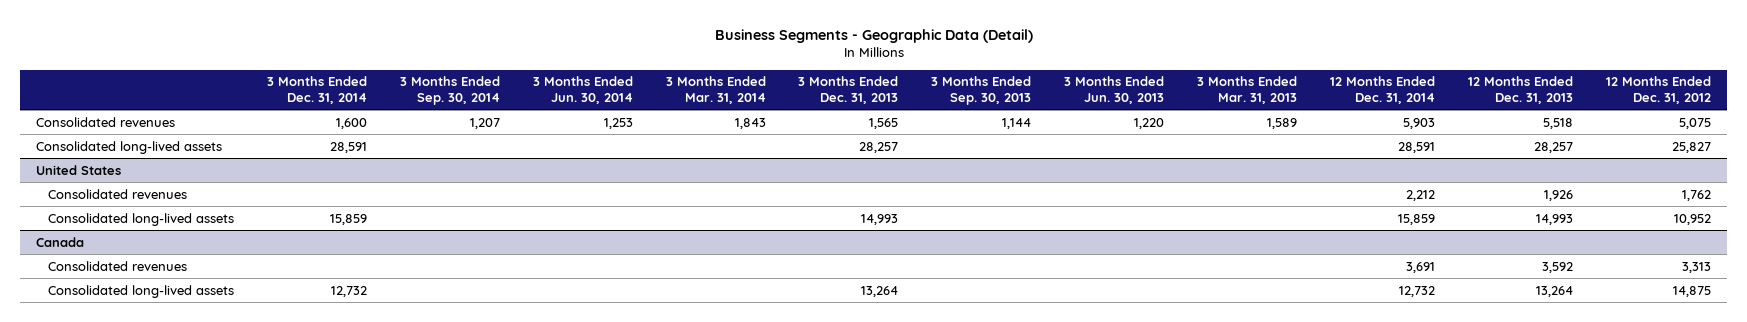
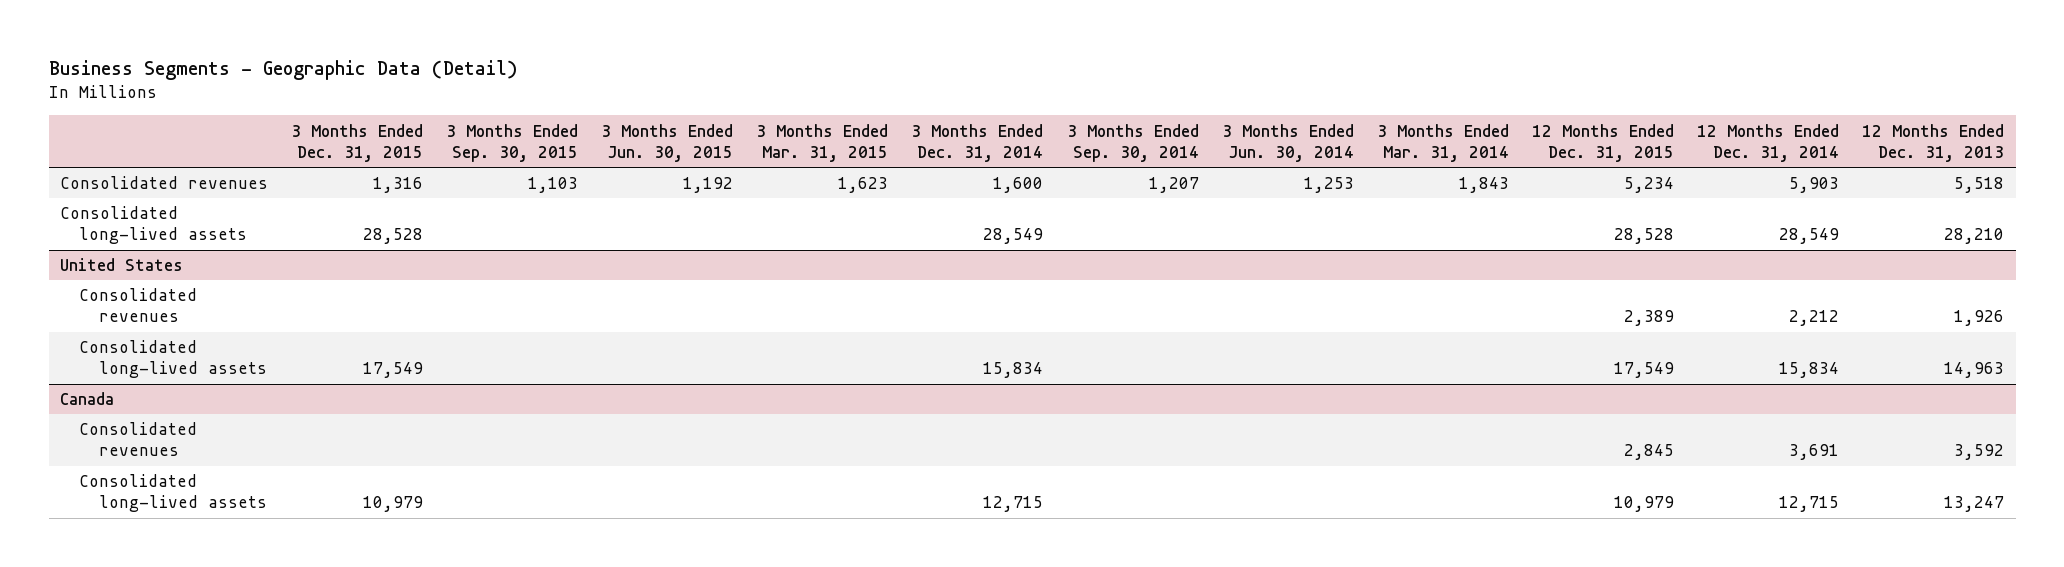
[798,76,899,104] 3 Months Ended Dec. 31, 2013 -> none
[931,76,1032,105] 3 Months Ended Sep. 30, 2013 -> none
[1064,76,1165,104] 3 Months Ended Jun. 30, 2013 -> none
[1197,76,1298,104] 3 Months Ended Mar. 31, 2013 -> none
[1605,76,1711,104] 12 Months Ended Dec. 31, 2012 -> none
none -> [291,123,424,162] 3 Months Ended Dec. 31, 2015
none -> [446,123,579,162] 3 Months Ended Sep. 30, 2015
none -> [601,123,734,162] 3 Months Ended Jun. 30, 2015
none -> [756,123,889,162] 3 Months Ended Mar. 31, 2015
none -> [1531,123,1674,162] 12 Months Ended Dec. 31, 2015
[329,141,367,153] 28,591 -> [983,228,1044,245] 28,549
[1398,141,1436,153] 28,591 -> [1778,228,1839,245] 28,549
[1533,141,1573,153] 28,257 -> [1943,228,2004,245] 28,210
[329,213,367,225] 15,859 -> [983,362,1044,379] 15,834
[1398,213,1436,225] 15,859 -> [1778,362,1839,379] 15,834
[1535,213,1573,225] 14,993 -> [1943,362,2004,379] 14,963
[330,285,367,297] 12,732 -> [983,496,1044,513] 12,715
[1399,285,1436,297] 12,732 -> [1778,496,1839,513] 12,715
[1535,285,1573,297] 13,264 -> [1943,496,2004,513] 13,247

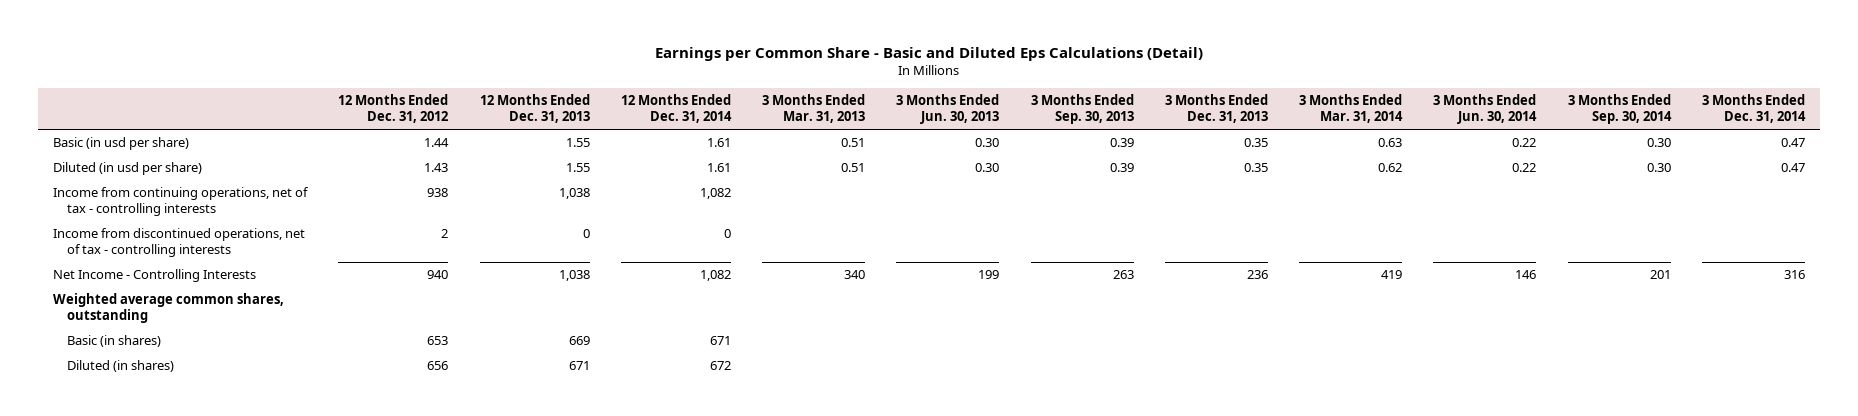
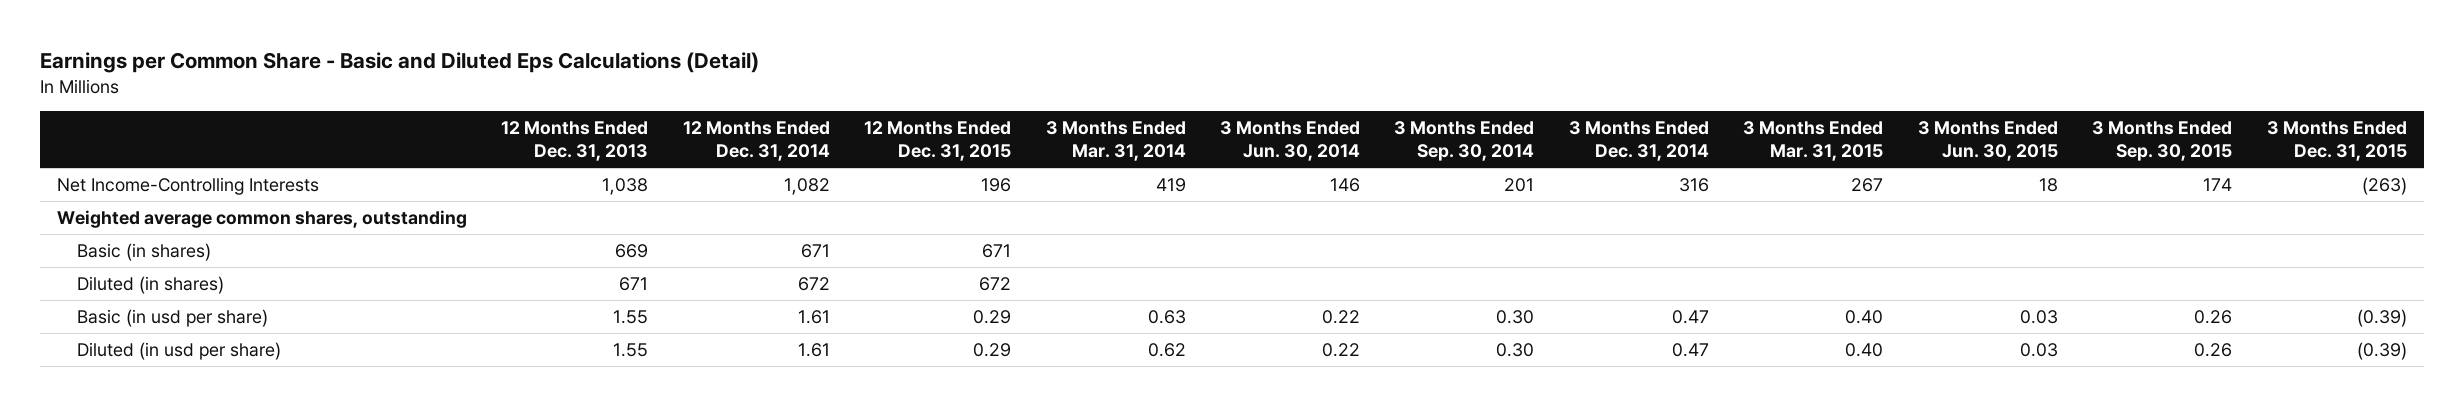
[338,94,449,124] 12 Months Ended Dec. 31, 2012 -> none
[762,94,866,124] 3 Months Ended Mar. 31, 2013 -> none
[896,94,1000,125] 3 Months Ended Jun. 30, 2013 -> none
[1030,94,1134,125] 3 Months Ended Sep. 30, 2013 -> none
[1164,94,1268,124] 3 Months Ended Dec. 31, 2013 -> none
none -> [864,120,1012,162] 12 Months Ended Dec. 31, 2015
none -> [1743,120,1884,162] 3 Months Ended Mar. 31, 2015
none -> [1917,120,2058,162] 3 Months Ended Jun. 30, 2015
none -> [2092,120,2233,162] 3 Months Ended Sep. 30, 2015
none -> [2266,120,2407,162] 3 Months Ended Dec. 31, 2015
[53,187,310,217] Income from continuing operations, net of tax - controlling interests -> none
[53,228,306,258] Income from discontinued operations, net of tax - controlling interests -> none
[53,269,257,283] Net Income - Controlling Interests -> [56,176,319,195] Net Income-Controlling Interests
[53,137,190,151] Basic (in usd per share) -> [76,308,268,327] Basic (in usd per share)
[53,162,203,176] Diluted (in usd per share) -> [76,341,281,360] Diluted (in usd per share)

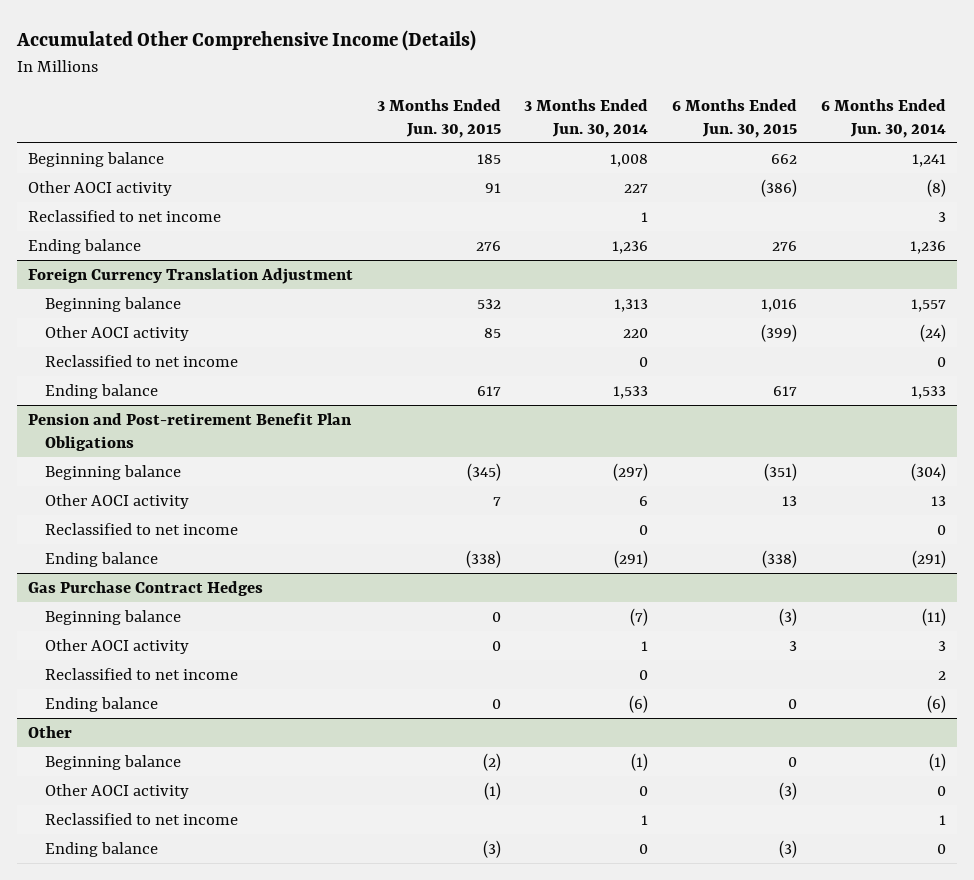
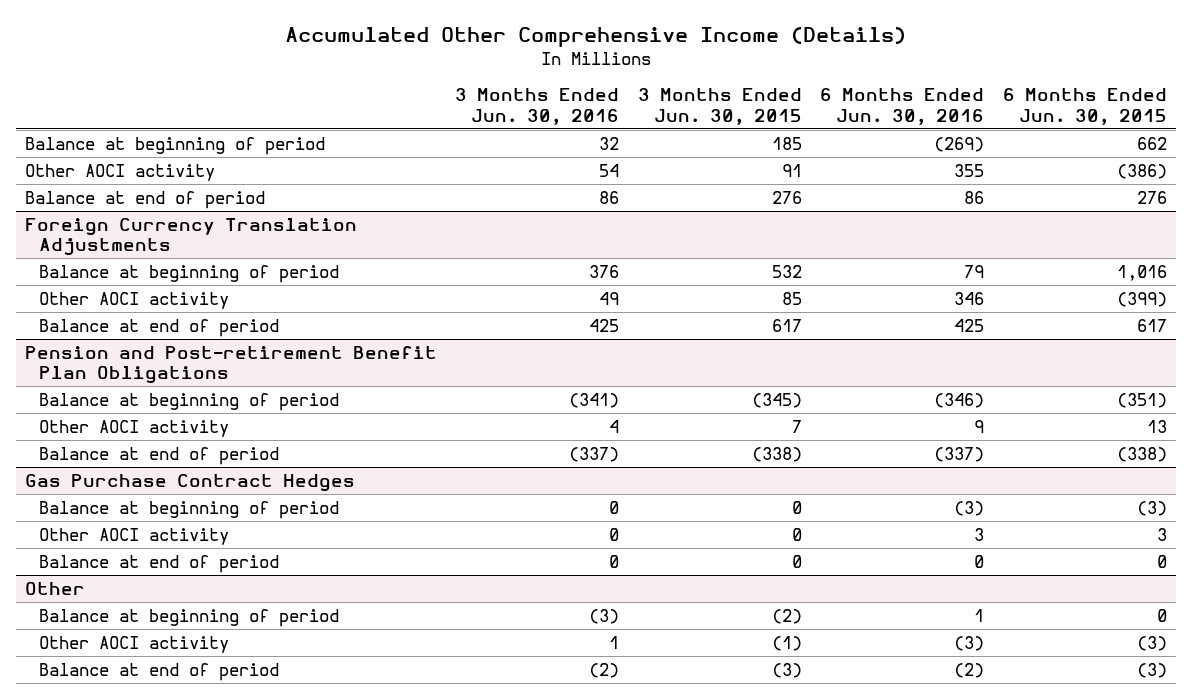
[524,98,649,138] 3 Months Ended Jun. 30, 2014 -> none
[820,98,946,138] 6 Months Ended Jun. 30, 2014 -> none
none -> [455,88,620,125] 3 Months Ended Jun. 30, 2016
none -> [820,88,985,125] 6 Months Ended Jun. 30, 2016
[28,151,165,167] Beginning balance -> [25,136,326,155] Balance at beginning of period
[28,209,222,222] Reclassified to net income -> none
[28,238,142,254] Ending balance -> [25,190,266,209] Balance at end of period
[28,267,354,284] Foreign Currency Translation Adjustment -> [25,217,358,257] Foreign Currency Translation Adjustments
[45,296,182,312] Beginning balance -> [38,264,339,283] Balance at beginning of period
[45,354,239,367] Reclassified to net income -> none
[45,383,159,399] Ending balance -> [38,318,279,337] Balance at end of period
[45,464,182,480] Beginning balance -> [38,392,339,411] Balance at beginning of period
[45,522,239,535] Reclassified to net income -> none
[45,551,159,567] Ending balance -> [38,446,279,465] Balance at end of period
[45,609,182,625] Beginning balance -> [38,500,339,519] Balance at beginning of period
[45,667,239,680] Reclassified to net income -> none
[45,696,159,712] Ending balance -> [38,554,279,573] Balance at end of period
[45,754,182,770] Beginning balance -> [38,608,339,627] Balance at beginning of period
[45,812,239,825] Reclassified to net income -> none
[45,841,159,857] Ending balance -> [38,662,279,681] Balance at end of period

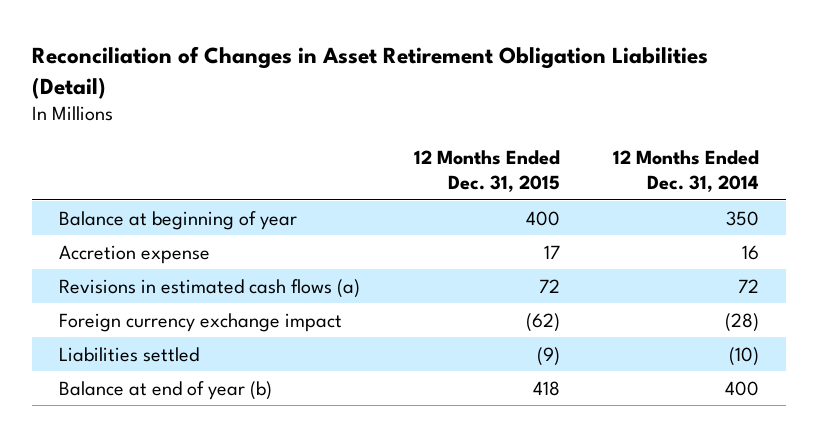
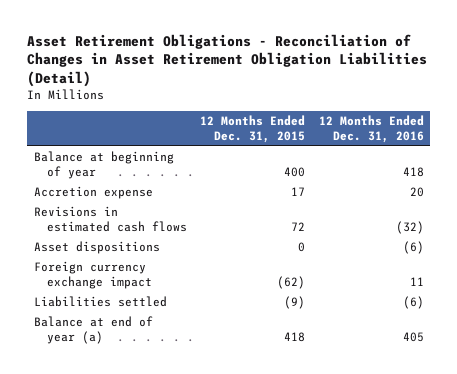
[31,45,708,99] Reconciliation of Changes in Asset Retirement Obligation Liabilities (Detail) -> [27,33,428,87] Asset Retirement Obligations - Reconciliation of Changes in Asset Retirement Obligation Liabilities (Detail)
[613,149,760,193] 12 Months Ended Dec. 31, 2014 -> none
none -> [318,115,424,143] 12 Months Ended Dec. 31, 2016
[58,278,360,298] Revisions in estimated cash flows (a) -> [33,206,188,232] Revisions in estimated cash flows
none -> [33,241,160,255] Asset dispositions
[58,380,272,400] Balance at end of year (b) -> [33,316,153,344] Balance at end of year (a)

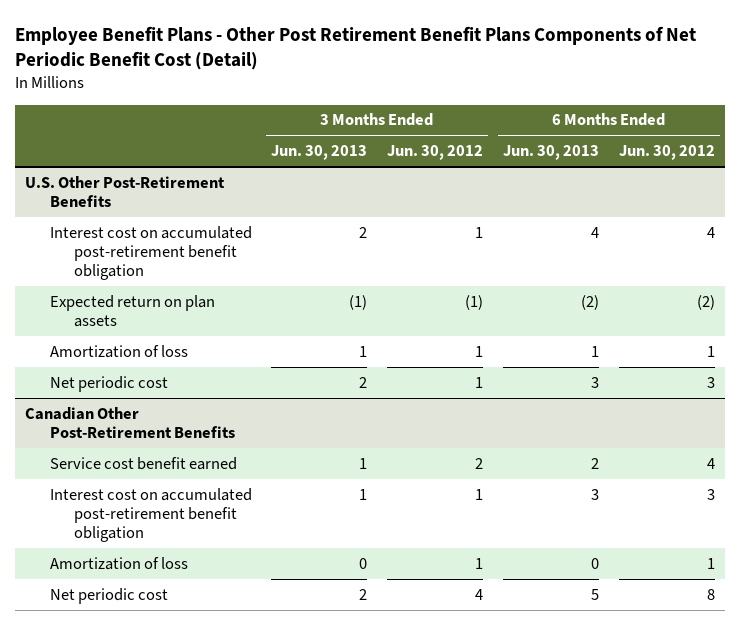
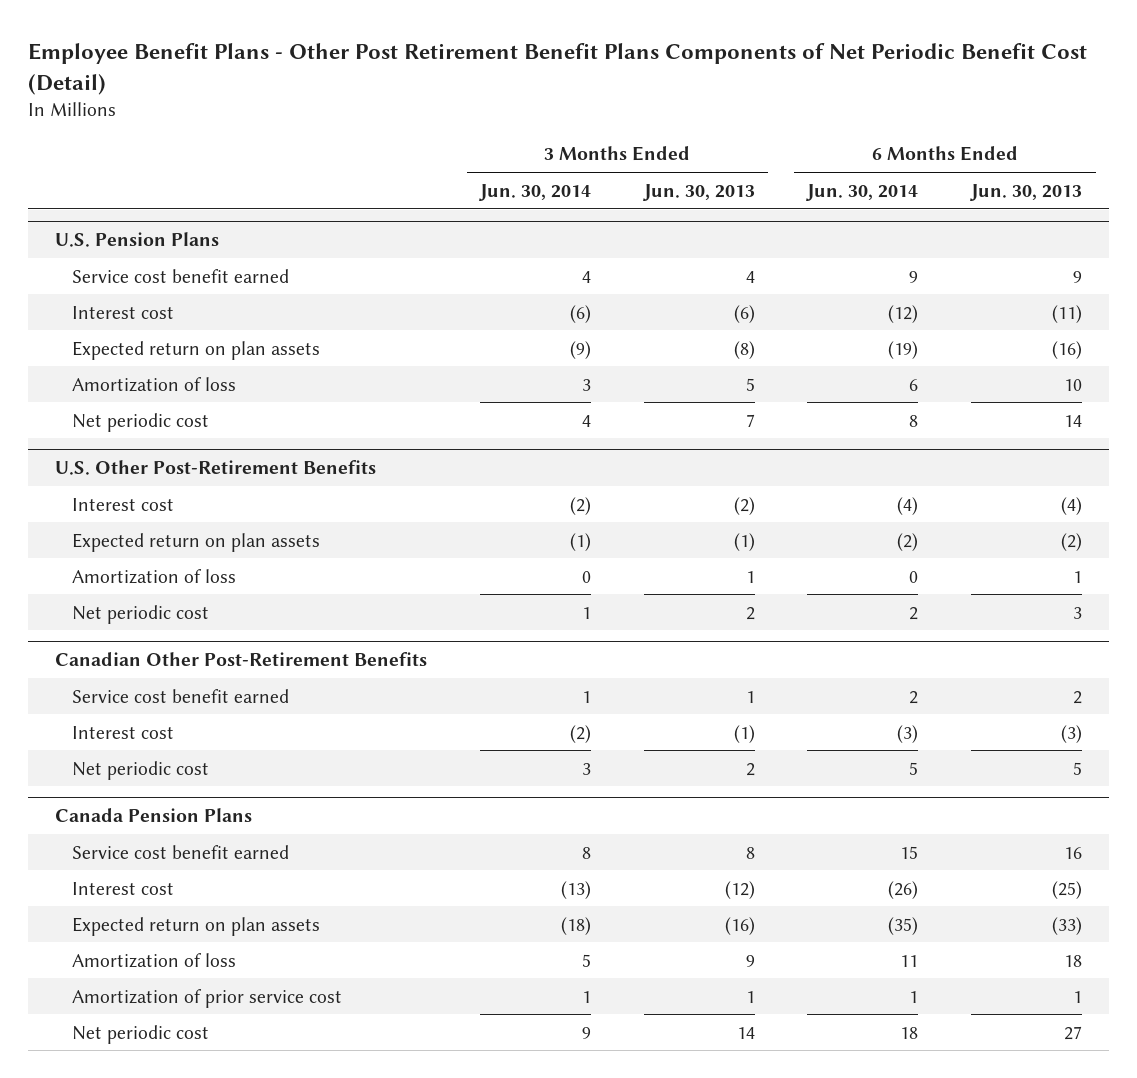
[387,145,484,161] Jun. 30, 2012 -> none
[618,145,715,161] Jun. 30, 2012 -> none
none -> [478,183,591,201] Jun. 30, 2014
none -> [806,183,919,201] Jun. 30, 2014
none -> [54,231,219,247] U.S. Pension Plans
none -> [72,268,290,283] Service cost benefit earned
none -> [72,305,175,319] Interest cost
none -> [72,340,321,360] Expected return on plan assets
none -> [72,376,237,392] Amortization of loss
none -> [72,412,210,432] Net periodic cost
[49,225,252,281] Interest cost on accumulated post-retirement benefit obligation -> [72,497,175,511] Interest cost
[359,226,368,238] 2 -> [733,496,755,515] (2)
[591,226,600,238] 4 -> [1061,496,1083,515] (4)
[49,556,188,570] Amortization of loss -> none
[49,487,252,543] Interest cost on accumulated post-retirement benefit obligation -> [72,725,175,739] Interest cost
[359,488,368,500] 1 -> [733,724,755,743] (1)
[591,488,600,500] 3 -> [1061,724,1083,743] (3)
none -> [54,807,252,822] Canada Pension Plans
none -> [72,844,290,859] Service cost benefit earned
none -> [72,881,175,895] Interest cost
none -> [72,916,321,936] Expected return on plan assets
none -> [72,952,237,968] Amortization of loss
none -> [72,988,343,1008] Amortization of prior service cost
none -> [72,1024,210,1044] Net periodic cost

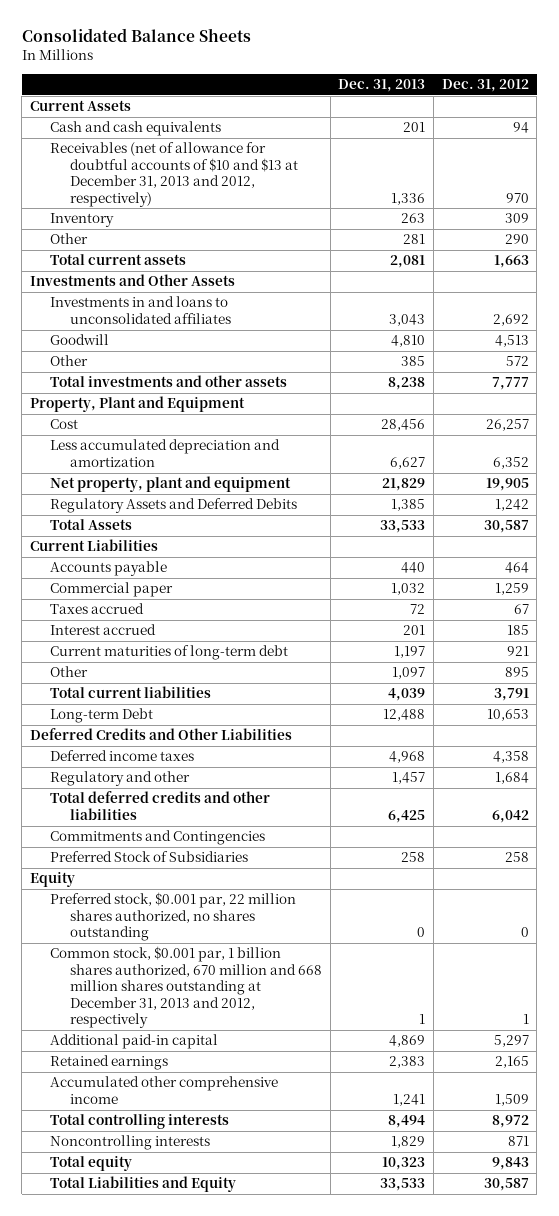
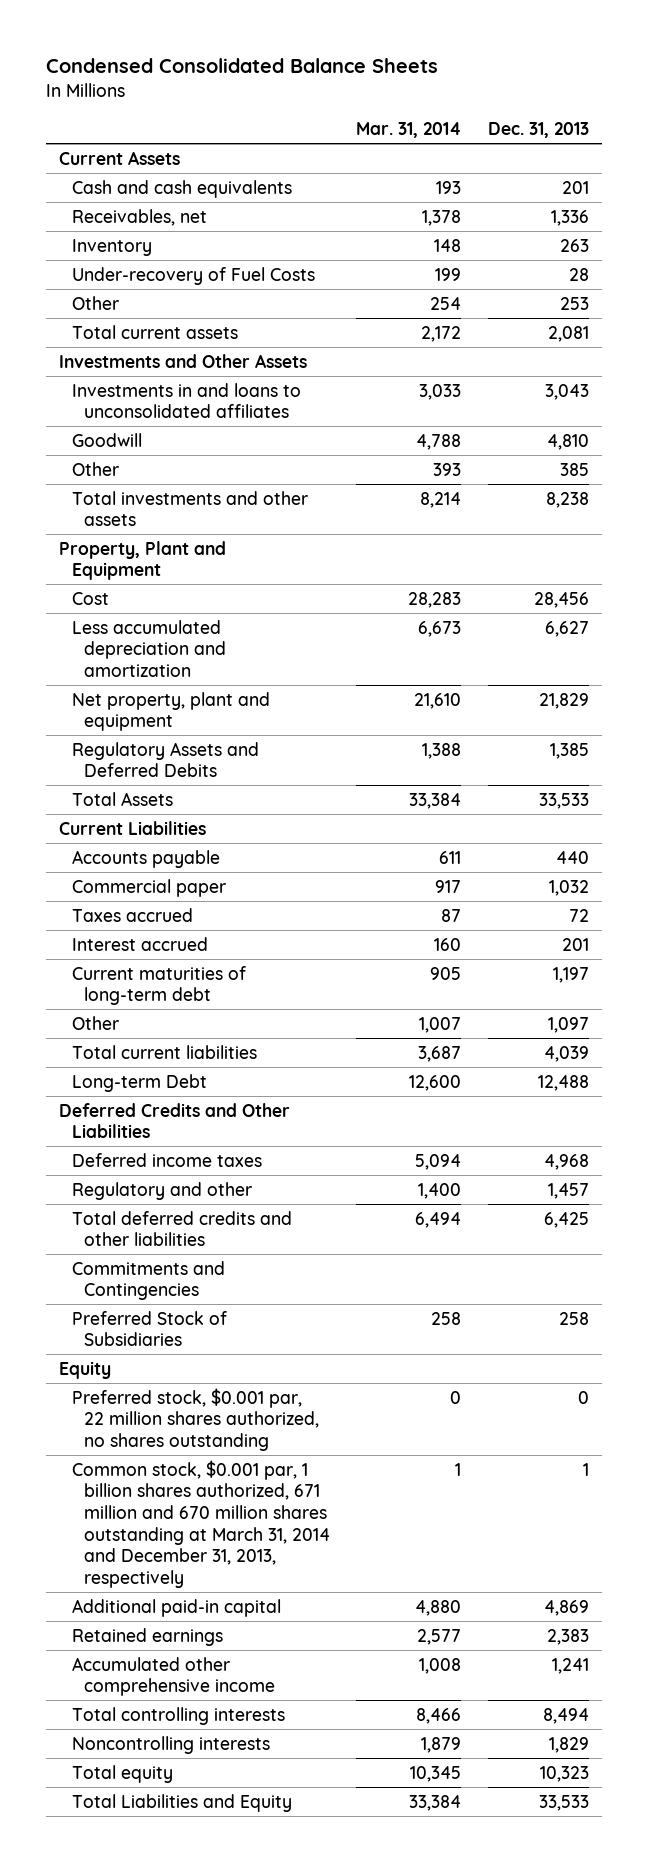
[21,28,251,43] Consolidated Balance Sheets -> [46,58,439,74] Condensed Consolidated Balance Sheets
[441,79,529,93] Dec. 31, 2012 -> none
none -> [356,121,462,138] Mar. 31, 2014
[49,142,298,207] Receivables (net of allowance for doubtful accounts of $10 and $13 at December 31, 2013 and 2012, respectively) -> [71,208,207,226] Receivables, net
none -> [71,266,315,285] Under-recovery of Fuel Costs
[403,234,426,245] 281 -> [559,296,589,310] 253
[49,946,322,1028] Common stock, $0.001 par, 1 billion shares authorized, 670 million and 668 million shares outstanding at December 31, 2013 and 2012, respectively -> [71,1459,330,1589] Common stock, $0.001 par, 1 billion shares authorized, 671 million and 670 million shares outstanding at March 31, 2014 and December 31, 2013, respectively

